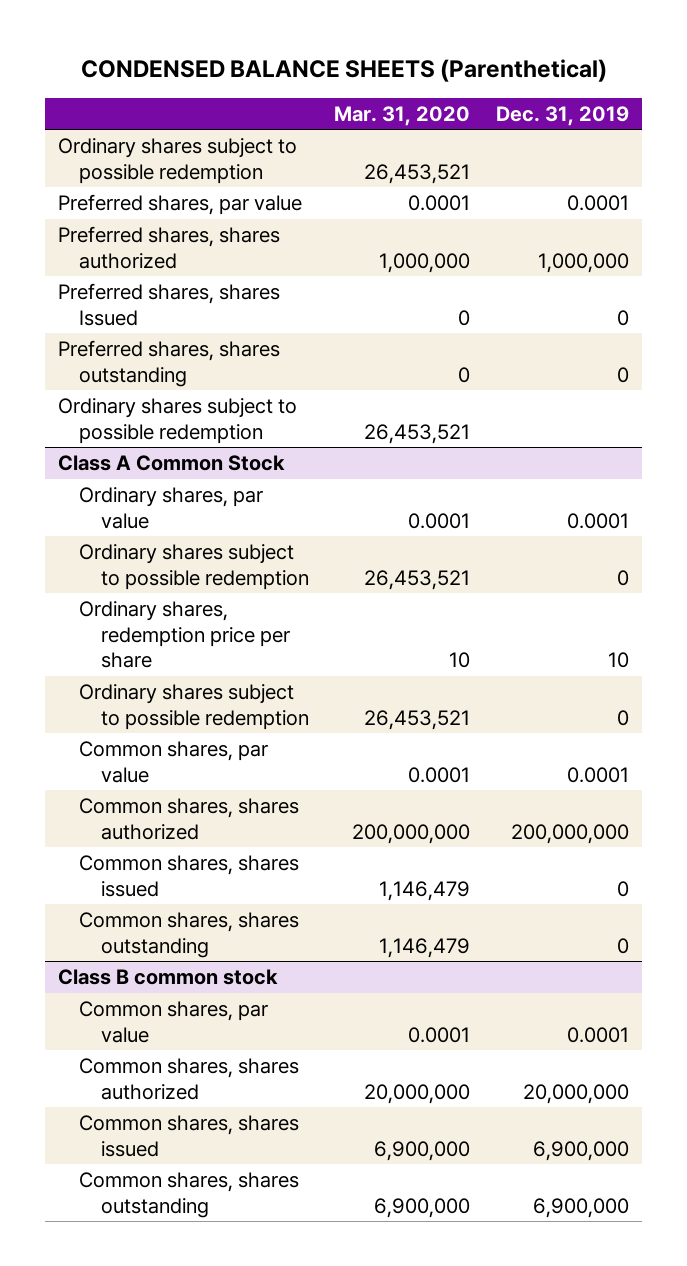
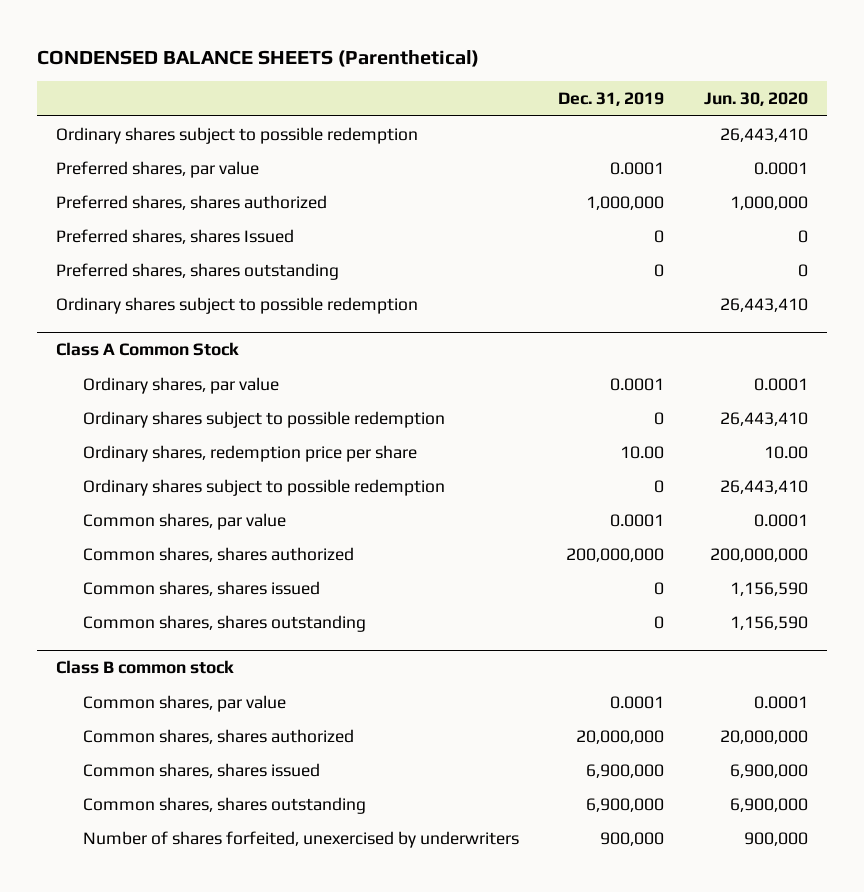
[334,105,471,126] Mar. 31, 2020 -> none
none -> [703,92,808,107] Jun. 30, 2020
[607,652,629,669] 10 -> [620,445,665,459] 10.00
none -> [83,830,520,848] Number of shares forfeited, unexercised by underwriters

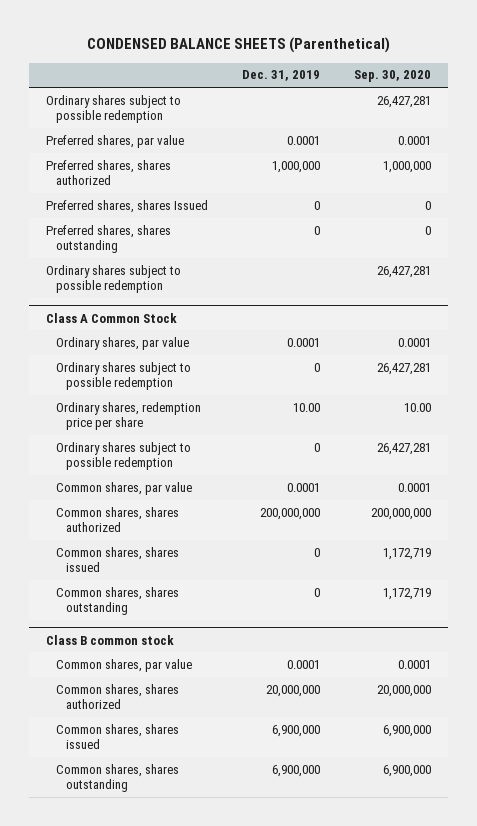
[703,92,808,107] Jun. 30, 2020 -> none
none -> [354,70,432,83] Sep. 30, 2020
[83,830,520,848] Number of shares forfeited, unexercised by underwriters -> none

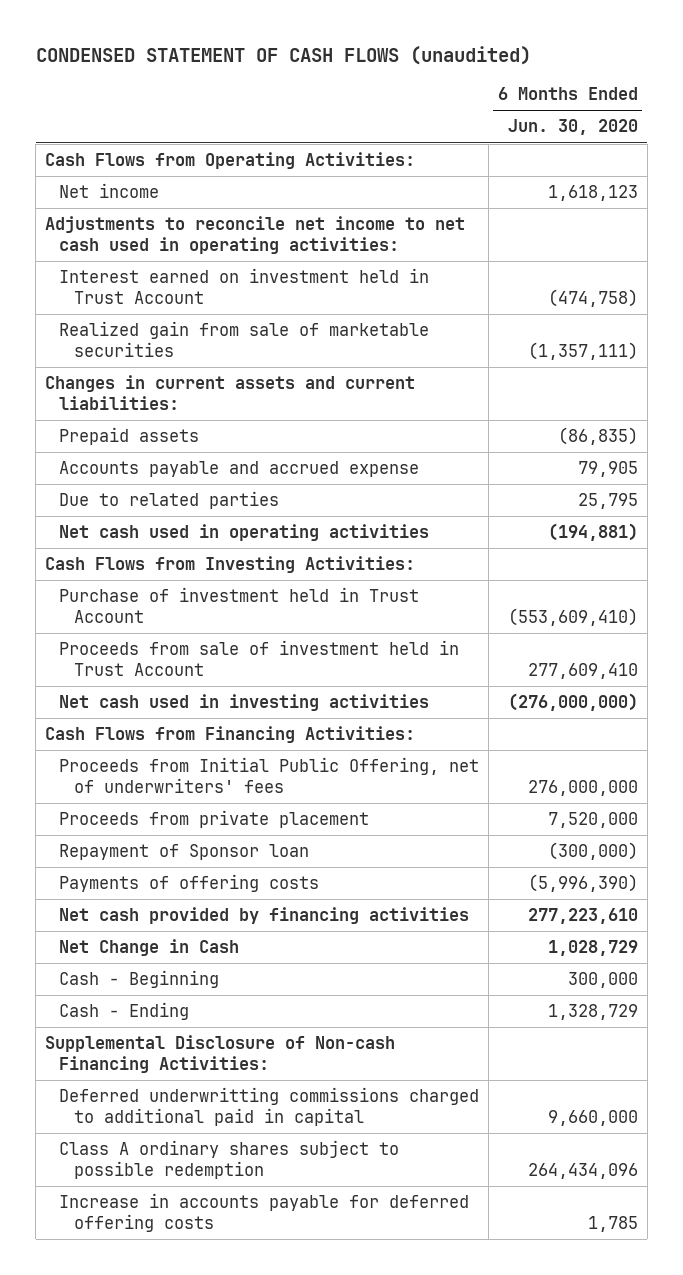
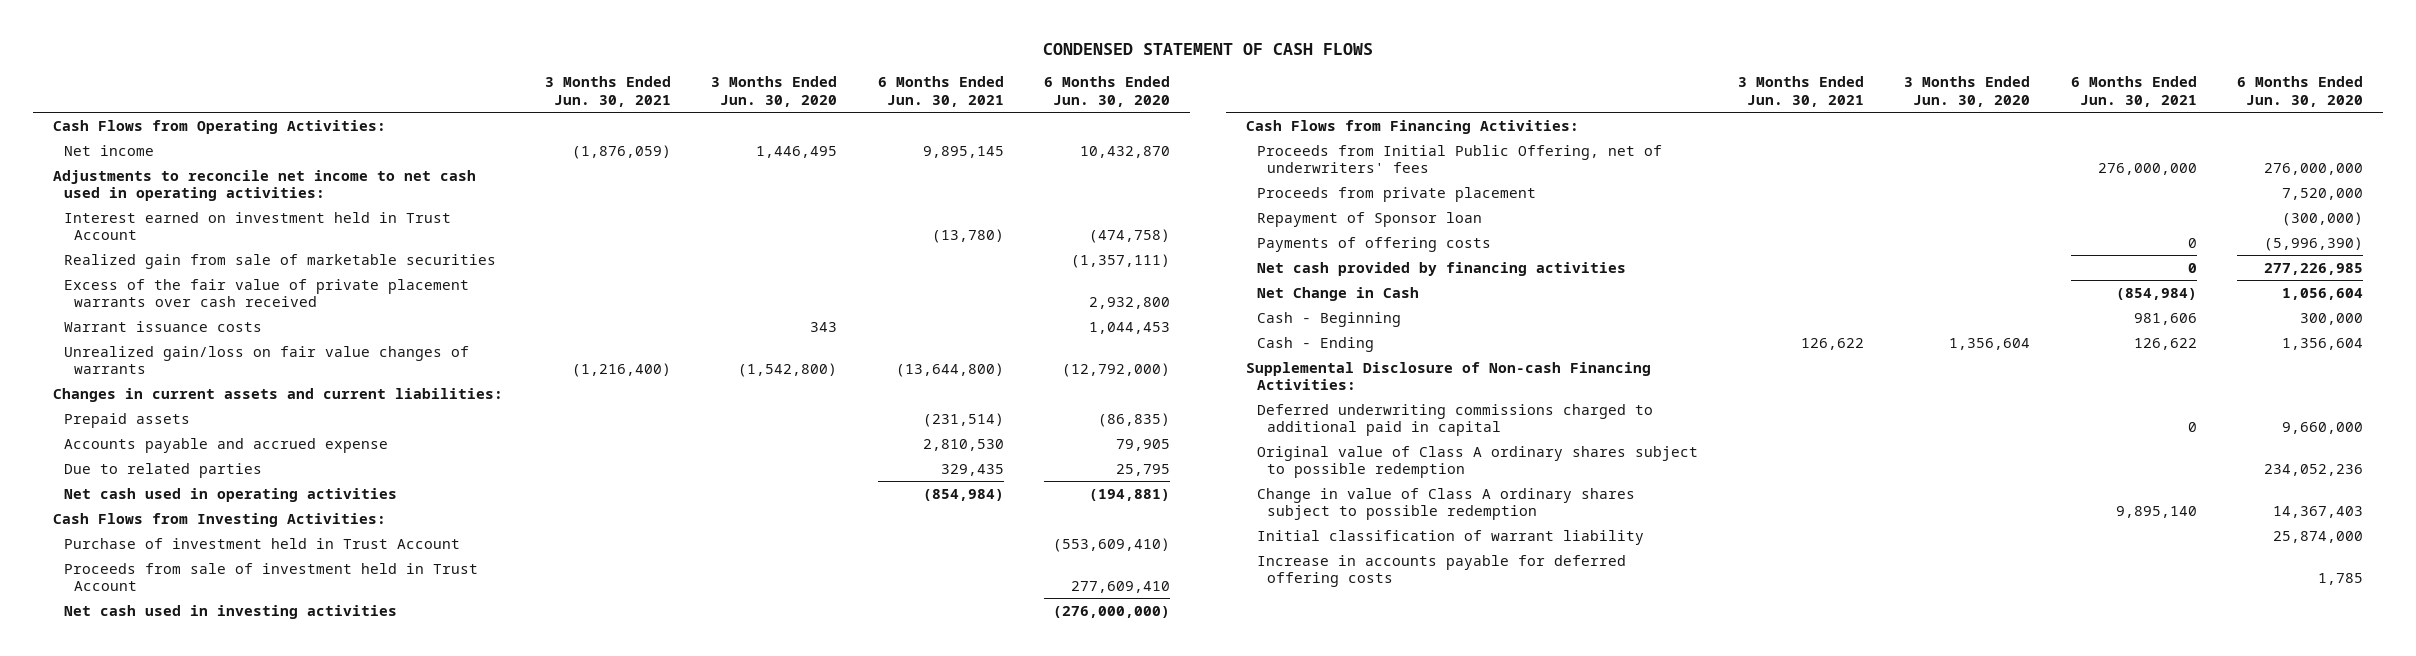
[35,45,531,65] CONDENSED STATEMENT OF CASH FLOWS (unaudited) -> [1043,43,1374,56] CONDENSED STATEMENT OF CASH FLOWS
none -> [545,76,672,107] 3 Months Ended Jun. 30, 2021
none -> [711,76,838,107] 3 Months Ended Jun. 30, 2020
none -> [877,76,1004,107] 6 Months Ended Jun. 30, 2021
[547,185,638,202] 1,618,123 -> [1080,145,1171,158] 10,432,870
none -> [63,278,469,308] Excess of the fair value of private placement warrants over cash received
none -> [63,320,262,332] Warrant issuance costs
none -> [63,345,469,375] Unrealized gain/loss on fair value changes of warrants
[527,908,638,925] 277,223,610 -> [2264,262,2364,275] 277,226,985
[547,940,638,957] 1,028,729 -> [2282,287,2364,300] 1,056,604
[547,1004,638,1021] 1,328,729 -> [2282,337,2364,350] 1,356,604
[59,1087,480,1126] Deferred underwritting commissions charged to additional paid in capital -> [1256,403,1653,437] Deferred underwriting commissions charged to additional paid in capital
none -> [1256,445,1698,479] Original value of Class A ordinary shares subject to possible redemption
[59,1140,400,1179] Class A ordinary shares subject to possible redemption -> [1256,487,1635,521] Change in value of Class A ordinary shares subject to possible redemption
[527,1162,638,1179] 264,434,096 -> [2273,506,2364,519] 14,367,403
none -> [1256,529,1644,545] Initial classification of warrant liability

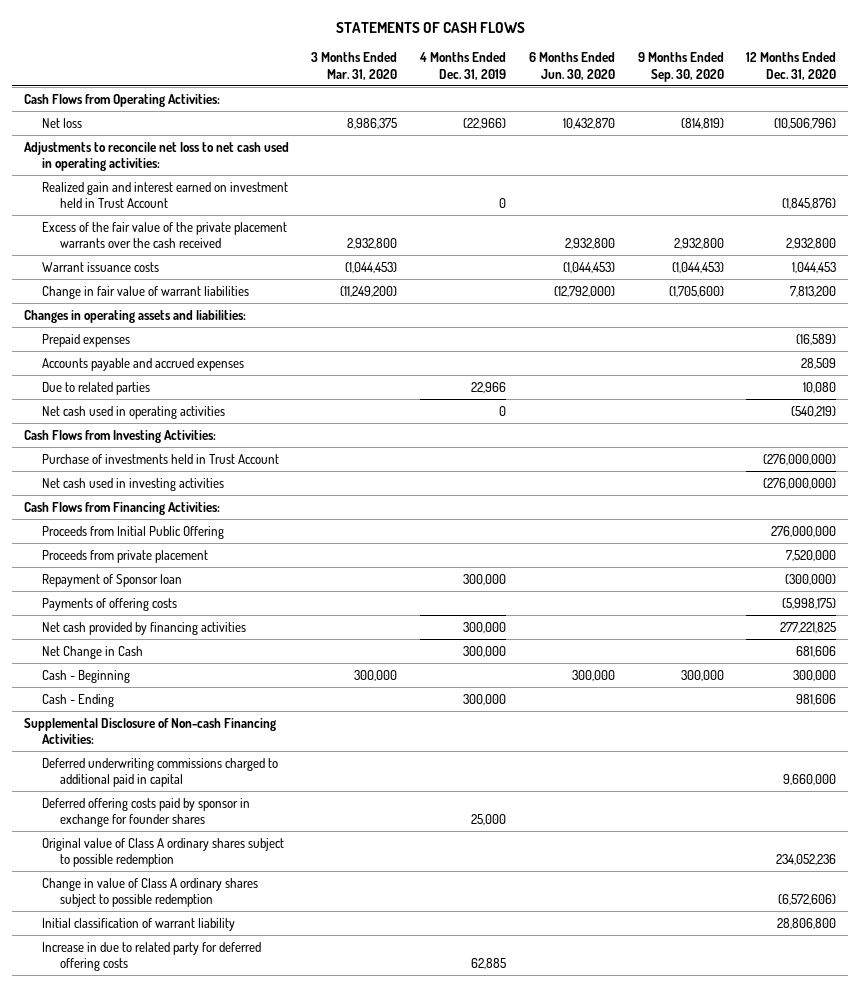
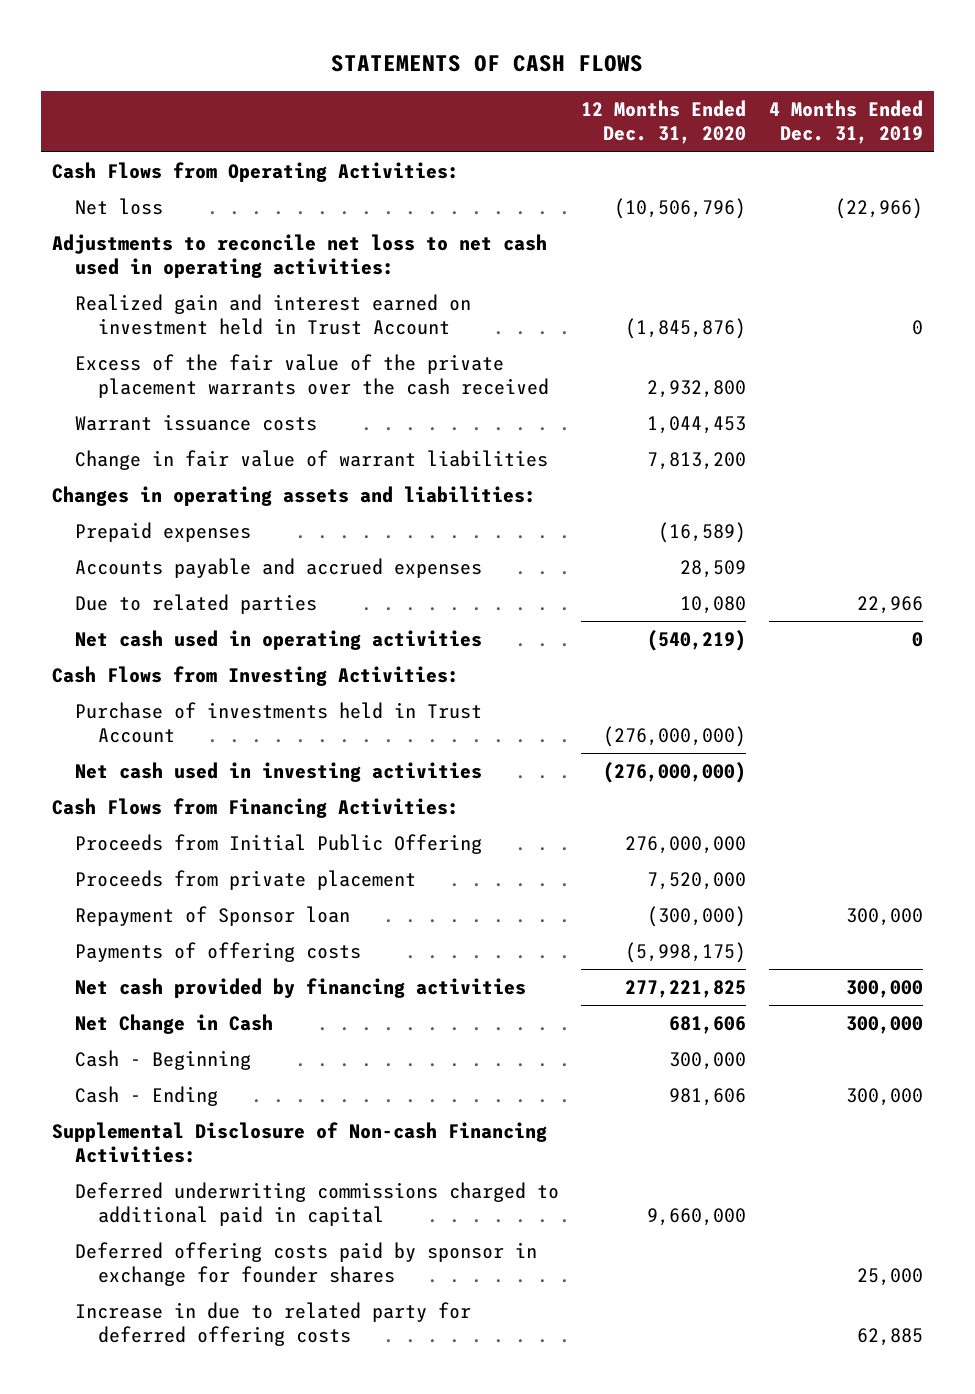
[311,52,398,80] 3 Months Ended Mar. 31, 2020 -> none
[528,52,615,80] 6 Months Ended Jun. 30, 2020 -> none
[637,52,724,82] 9 Months Ended Sep. 30, 2020 -> none
[41,837,284,867] Original value of Class A ordinary shares subject to possible redemption -> none
[41,877,258,907] Change in value of Class A ordinary shares subject to possible redemption -> none
[41,917,235,931] Initial classification of warrant liability -> none

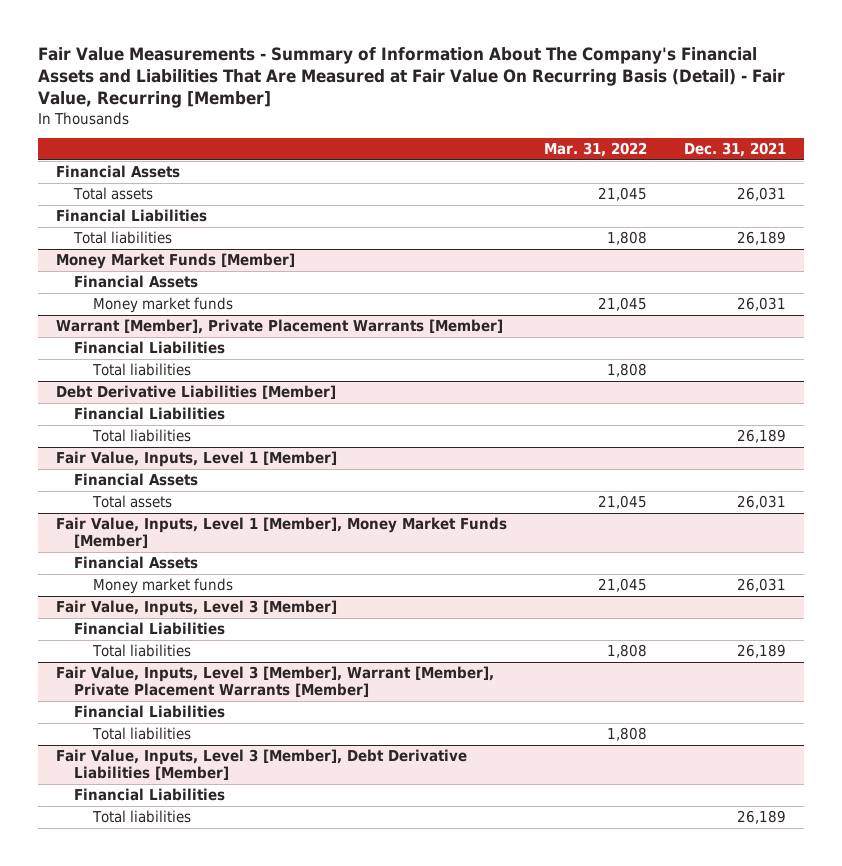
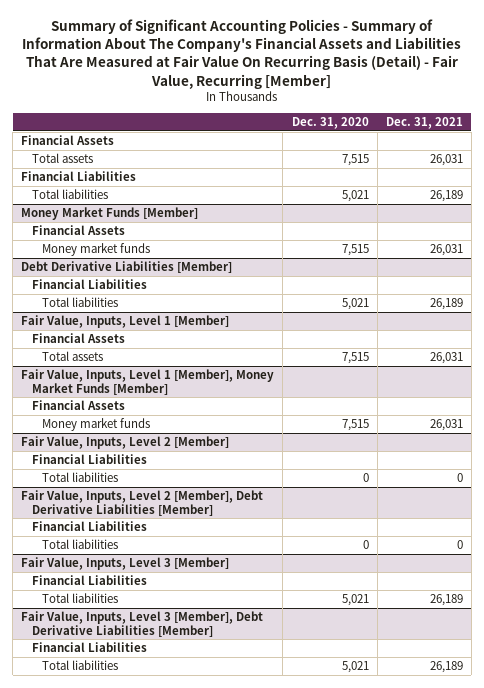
[37,46,785,109] Fair Value Measurements - Summary of Information About The Company's Financial Assets and Liabilities That Are Measured at Fair Value On Recurring Basis (Detail) - Fair Value, Recurring [Member] -> [22,18,462,89] Summary of Significant Accounting Policies - Summary of Information About The Company's Financial Assets and Liabilities That Are Measured at Fair Value On Recurring Basis (Detail) - Fair Value, Recurring [Member]
[544,142,648,158] Mar. 31, 2022 -> none
none -> [291,117,369,130] Dec. 31, 2020
[56,319,504,335] Warrant [Member], Private Placement Warrants [Member] -> none
[74,341,226,355] Financial Liabilities -> none
[91,363,191,377] Total liabilities -> none
none -> [21,436,230,450] Fair Value, Inputs, Level 2 [Member]
none -> [31,454,147,465] Financial Liabilities
none -> [42,472,119,483] Total liabilities
none -> [21,490,264,516] Fair Value, Inputs, Level 2 [Member], Debt Derivative Liabilities [Member]
none -> [31,521,147,532] Financial Liabilities
none -> [42,539,119,550] Total liabilities
[56,666,495,698] Fair Value, Inputs, Level 3 [Member], Warrant [Member], Private Placement Warrants [Member] -> none
[74,705,226,719] Financial Liabilities -> none
[91,727,191,741] Total liabilities -> none

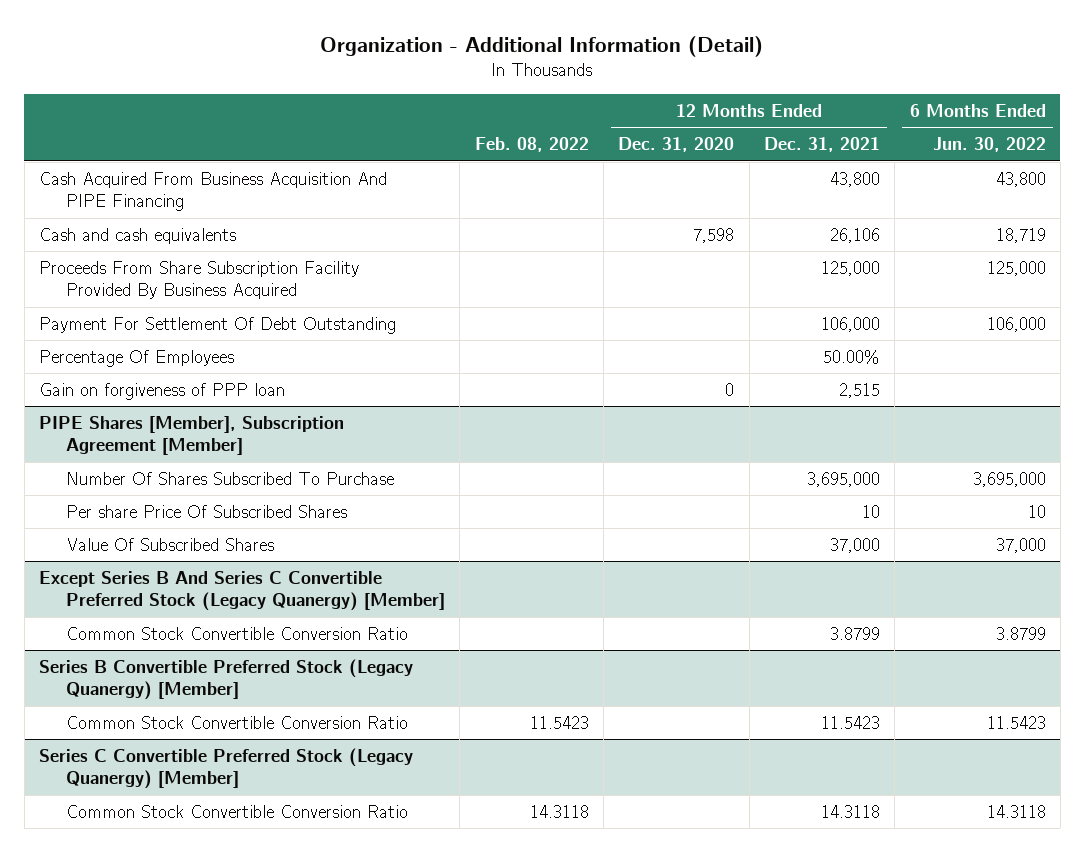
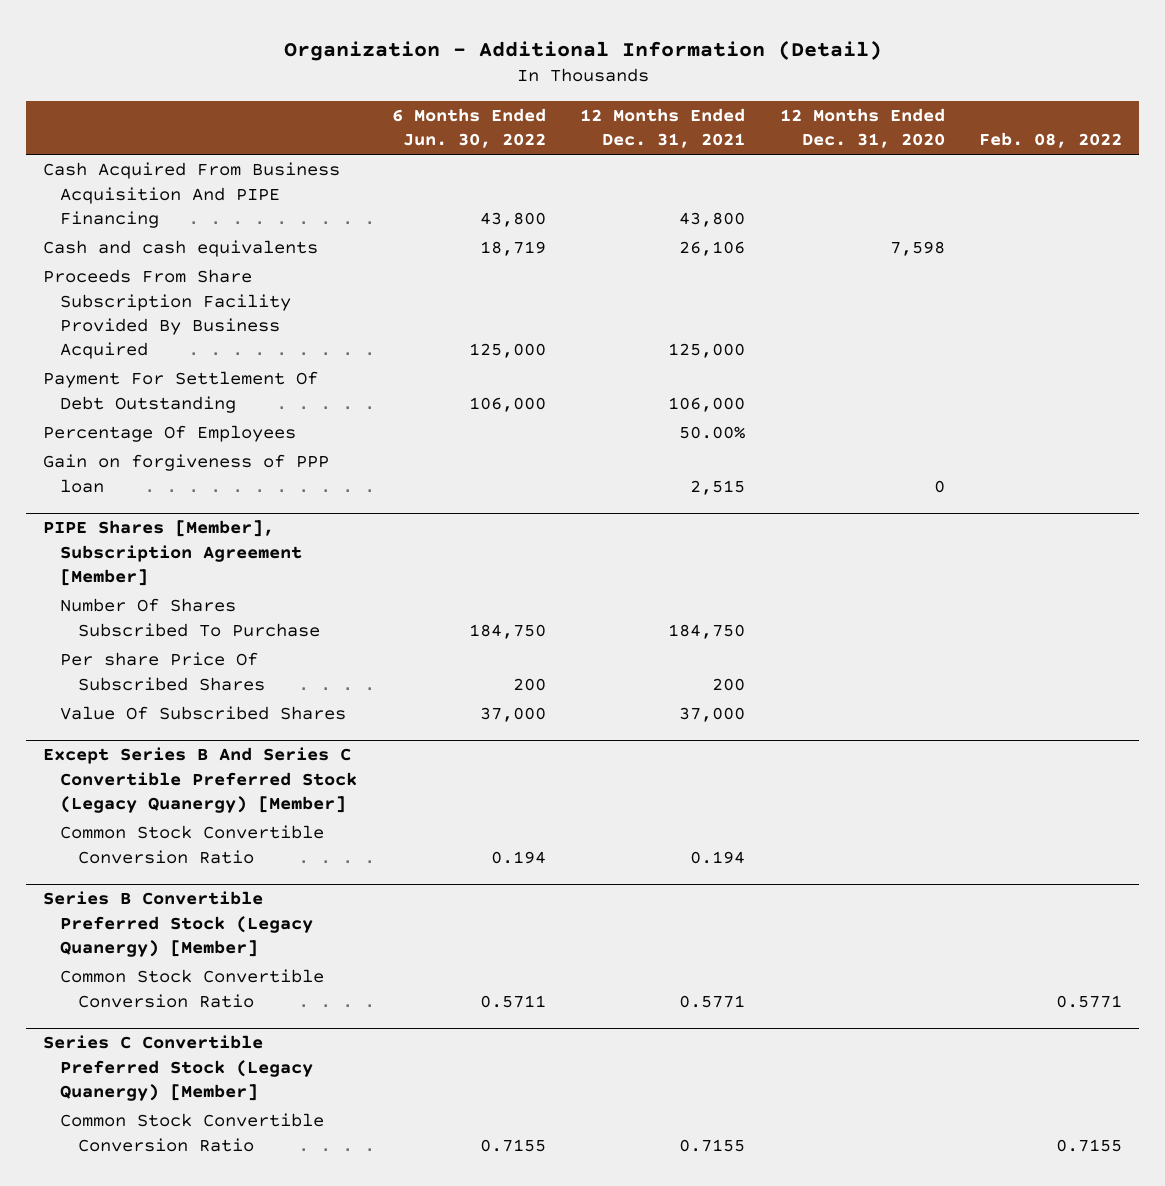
[806,471,880,487] 3,695,000 -> [668,623,746,639] 184,750
[972,471,1046,487] 3,695,000 -> [468,623,546,639] 184,750
[861,504,880,518] 10 -> [712,677,746,691] 200
[1027,504,1046,518] 10 -> [512,677,546,691] 200
[829,626,880,640] 3.8799 -> [690,850,746,864] 0.194
[995,626,1046,640] 3.8799 -> [490,850,546,864] 0.194
[529,715,589,729] 11.5423 -> [1056,994,1123,1008] 0.5771
[820,715,880,729] 11.5423 -> [679,994,746,1008] 0.5771
[986,715,1046,729] 11.5423 -> [479,994,546,1008] 0.5711
[529,804,589,818] 14.3118 -> [1056,1138,1123,1152] 0.7155
[820,804,880,818] 14.3118 -> [679,1138,746,1152] 0.7155
[986,804,1046,818] 14.3118 -> [479,1138,546,1152] 0.7155

